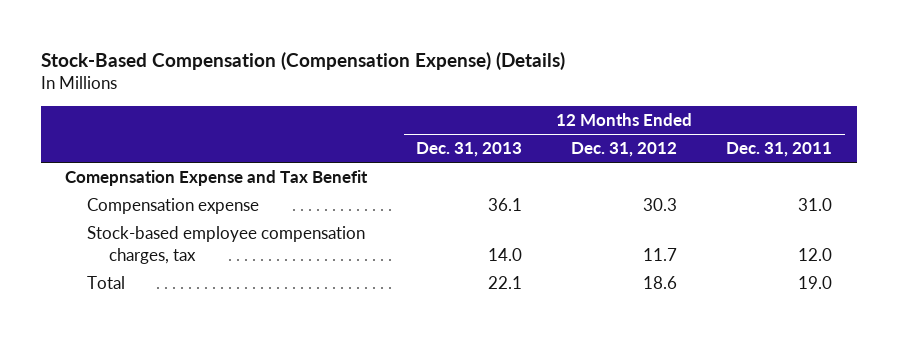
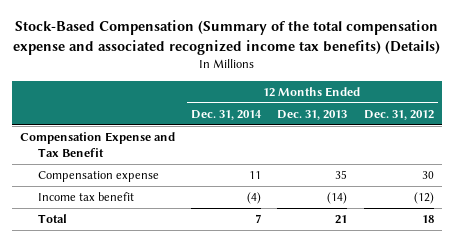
[40,51,565,70] Stock-Based Compensation (Compensation Expense) (Details) -> [12,20,440,56] Stock-Based Compensation (Summary of the total compensation expense and associated recognized income tax benefits) (Details)
[726,142,833,158] Dec. 31, 2011 -> none
none -> [191,109,263,120] Dec. 31, 2014
[87,226,366,264] Stock-based employee compensation charges, tax -> none
[65,170,369,187] Comepnsation Expense and Tax Benefit -> [19,132,175,158] Compensation Expense and Tax Benefit
[488,198,523,212] 36.1 -> [335,170,348,180] 35
[643,198,678,212] 30.3 -> [421,171,434,180] 30
none -> [38,192,135,202] Income tax benefit
[488,276,523,290] 22.1 -> [335,215,348,225] 21
[643,276,678,290] 18.6 -> [421,215,434,224] 18

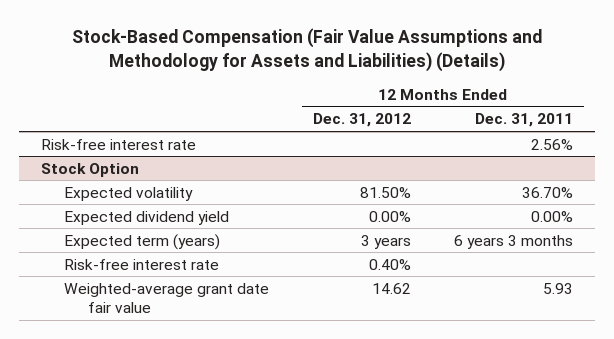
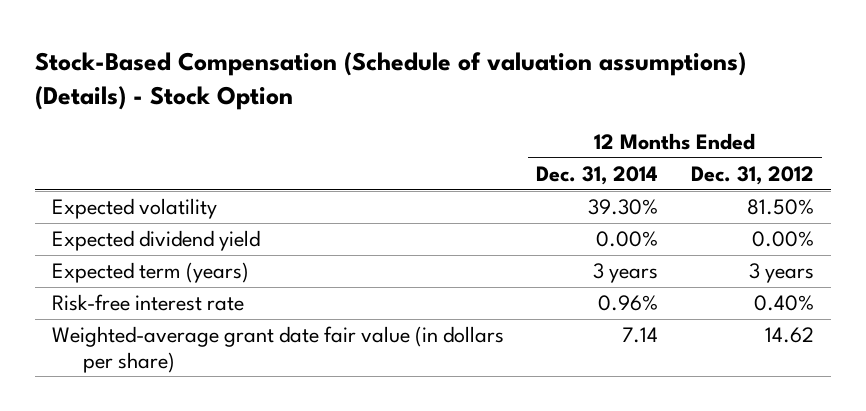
[71,27,542,72] Stock-Based Compensation (Fair Value Assumptions and Methodology for Assets and Liabilities) (Details) -> [35,51,747,110] Stock-Based Compensation (Schedule of valuation assumptions) (Details) - Stock Option
[474,113,573,128] Dec. 31, 2011 -> none
none -> [536,166,659,186] Dec. 31, 2014
[40,138,196,150] Risk-free interest rate -> none
[40,162,139,177] Stock Option -> none
[64,282,270,314] Weighted-average grant date fair value -> [51,326,504,373] Weighted-average grant date fair value (in dollars per share)

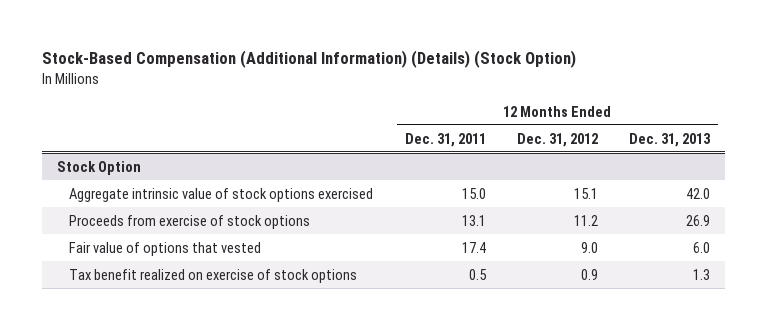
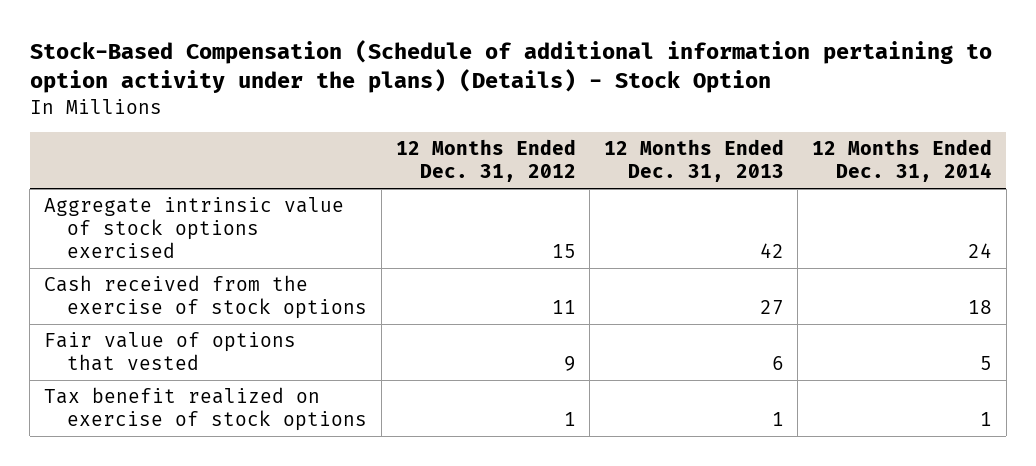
[41,50,576,69] Stock-Based Compensation (Additional Information) (Details) (Stock Option) -> [29,40,992,94] Stock-Based Compensation (Schedule of additional information pertaining to option activity under the plans) (Details) - Stock Option
[404,132,486,147] Dec. 31, 2011 -> none
none -> [812,139,993,183] 12 Months Ended Dec. 31, 2014
[57,160,142,175] Stock Option -> none
[573,187,598,199] 15.1 -> [551,244,576,259] 15
[685,187,710,199] 42.0 -> [759,243,784,259] 42
[69,214,311,229] Proceeds from exercise of stock options -> [44,274,368,320] Cash received from the exercise of stock options
[573,214,598,226] 11.2 -> [551,300,576,315] 11
[685,214,710,226] 26.9 -> [759,300,784,316] 27
[580,241,598,253] 9.0 -> [563,356,576,372] 9
[692,241,710,253] 6.0 -> [771,356,784,371] 6
[580,268,598,280] 0.9 -> [563,412,576,427] 1
[692,268,710,280] 1.3 -> [771,412,784,427] 1

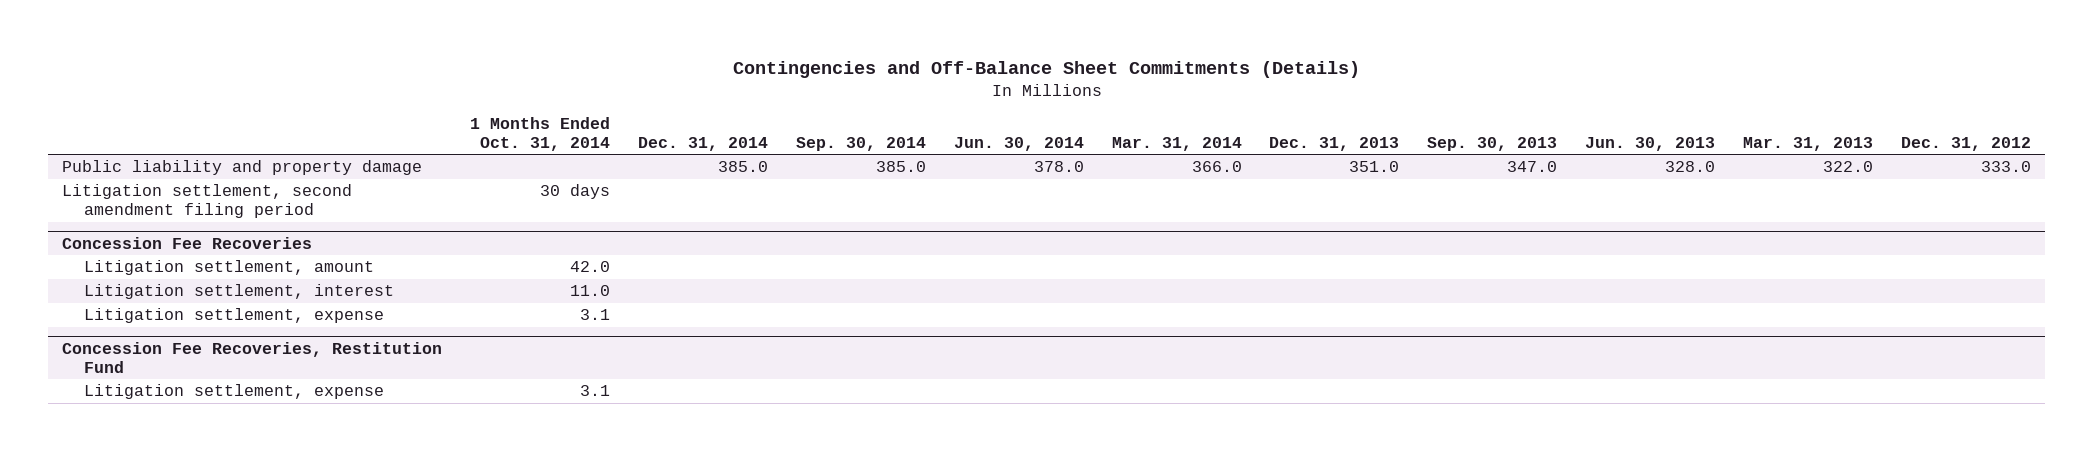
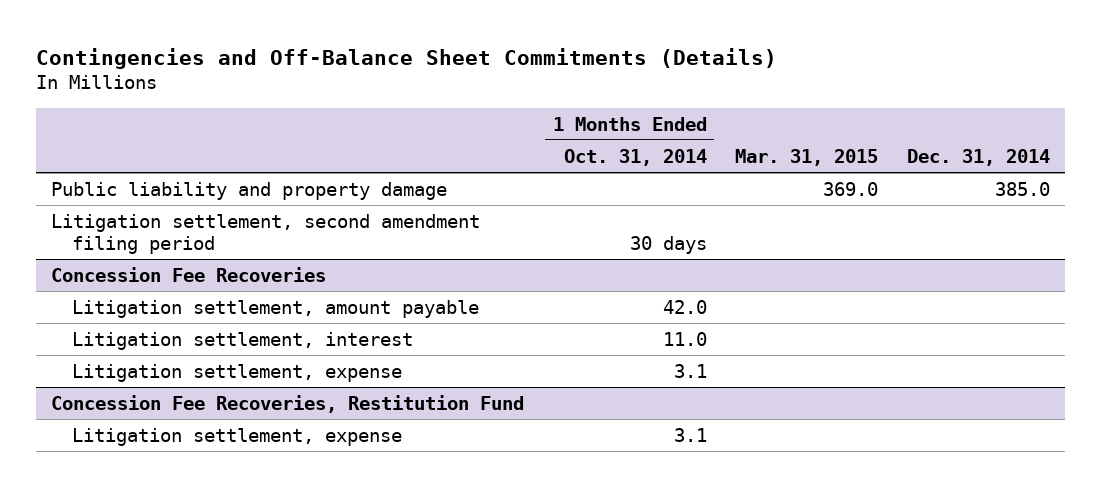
[795,137,926,152] Sep. 30, 2014 -> none
[953,137,1084,152] Jun. 30, 2014 -> none
[1111,137,1242,152] Mar. 31, 2014 -> none
[1269,137,1400,152] Dec. 31, 2013 -> none
[1427,137,1558,152] Sep. 30, 2013 -> none
[1585,137,1716,152] Jun. 30, 2013 -> none
[1743,137,1874,152] Mar. 31, 2013 -> none
[1900,137,2031,152] Dec. 31, 2012 -> none
none -> [735,148,879,166] Mar. 31, 2015
[84,260,375,276] Litigation settlement, amount -> [72,299,480,318] Litigation settlement, amount payable

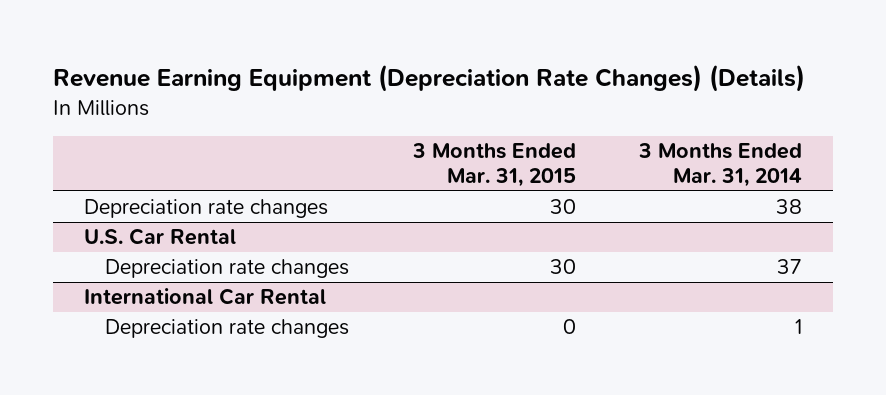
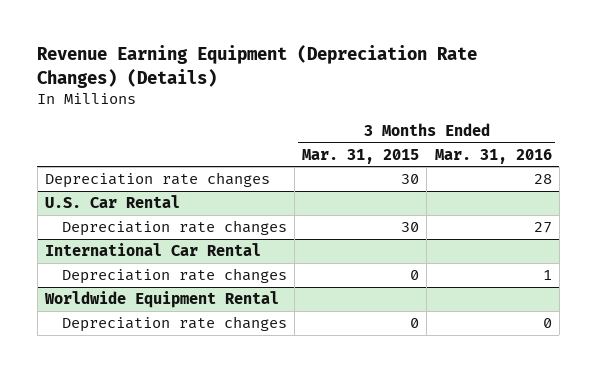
[637,143,802,187] 3 Months Ended Mar. 31, 2014 -> none
none -> [434,148,552,164] Mar. 31, 2016
none -> [43,291,279,309] Worldwide Equipment Rental
none -> [61,316,287,333] Depreciation rate changes

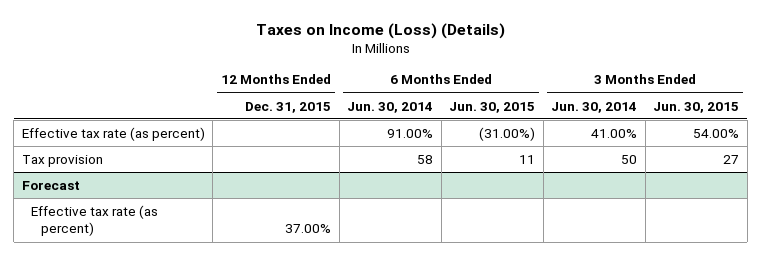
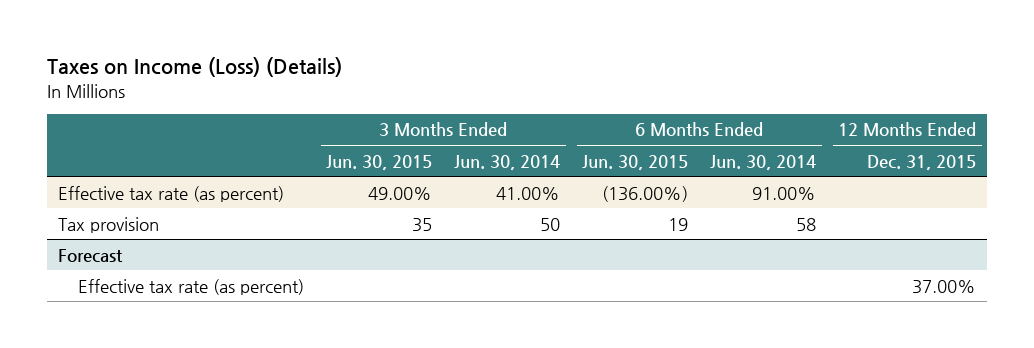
[479,126,536,141] (31.00%) -> [602,185,689,202] (136.00%)
[693,128,740,138] 54.00% -> [368,186,433,200] 49.00%
[519,154,536,164] 11 -> [668,217,689,231] 19
[723,154,740,164] 27 -> [412,217,433,232] 35

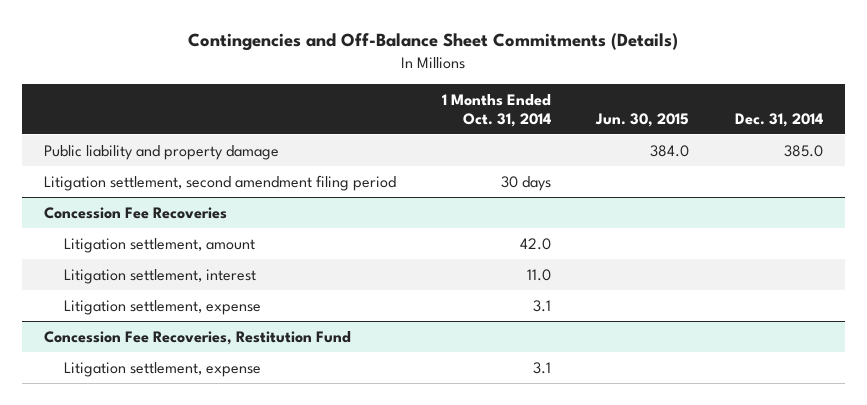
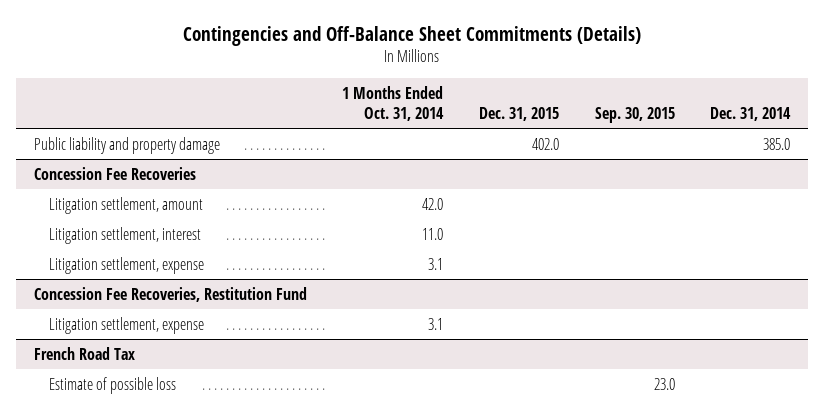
[595,112,690,127] Jun. 30, 2015 -> none
none -> [479,106,560,121] Dec. 31, 2015
none -> [594,106,675,123] Sep. 30, 2015
[44,174,397,191] Litigation settlement, second amendment filing period -> none
none -> [33,346,135,360] French Road Tax
none -> [48,376,176,394] Estimate of possible loss

